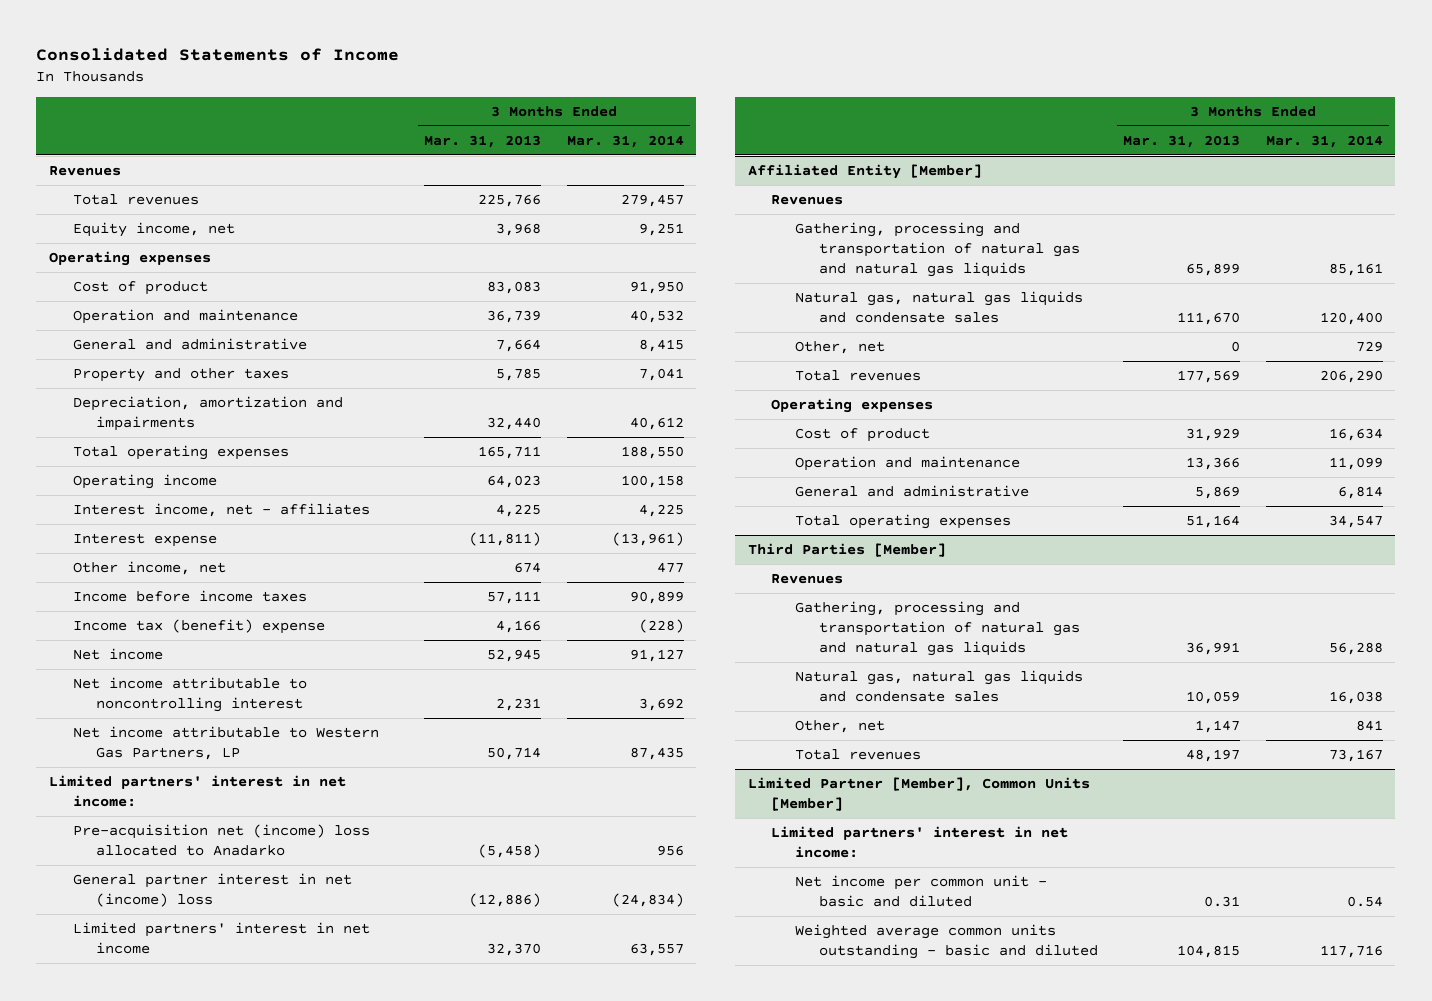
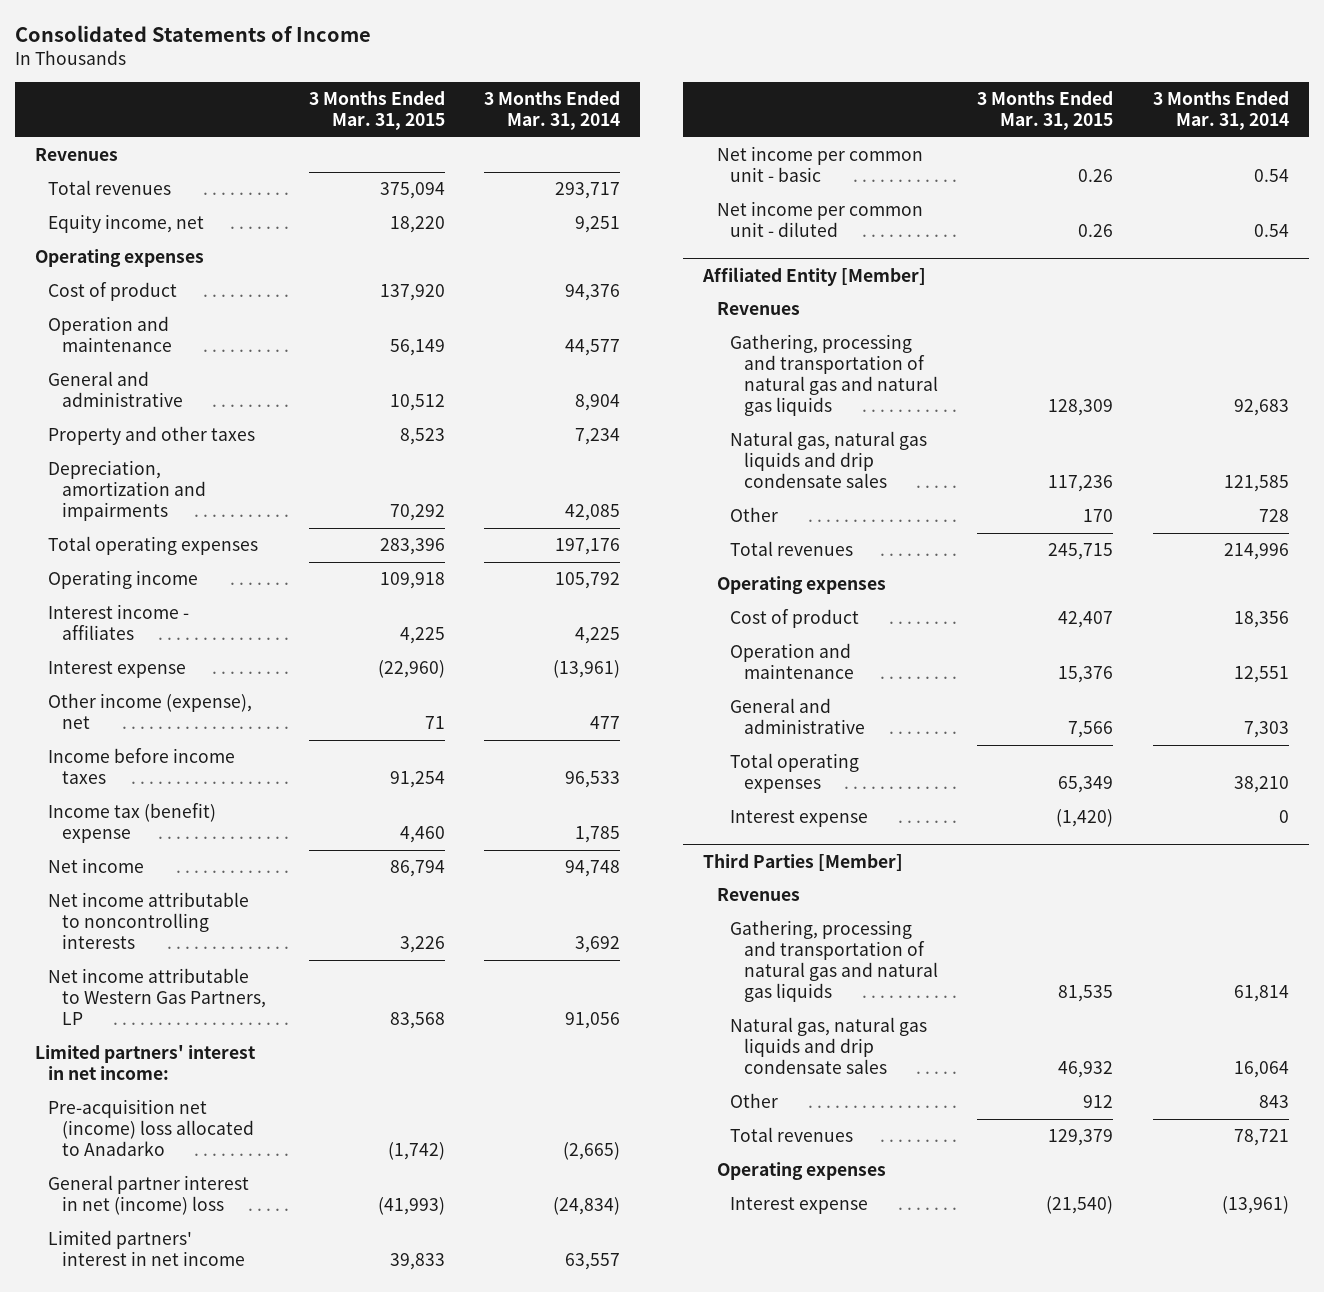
[424,134,542,148] Mar. 31, 2013 -> none
none -> [308,91,445,131] 3 Months Ended Mar. 31, 2015
[620,194,684,208] 279,457 -> [555,182,621,200] 293,717
[629,281,684,295] 91,950 -> [565,284,621,302] 94,376
[629,310,684,324] 40,532 -> [565,339,621,357] 44,577
[638,339,684,353] 8,415 -> [575,394,621,412] 8,904
[638,368,684,382] 7,041 -> [575,428,621,446] 7,234
[629,417,684,431] 40,612 -> [565,504,621,522] 42,085
[620,446,684,460] 188,550 -> [555,538,621,556] 197,176
[620,475,684,489] 100,158 -> [555,572,621,590] 105,792
[72,503,370,518] Interest income, net - affiliates -> [48,604,190,641] Interest income - affiliates
[72,561,226,576] Other income, net -> [48,693,253,730] Other income (expense), net
[629,591,684,605] 90,899 -> [565,771,621,789] 96,533
[638,619,684,634] (228) -> [575,826,621,844] 1,785
[629,649,684,663] 91,127 -> [565,860,621,878] 94,748
[72,677,307,713] Net income attributable to noncontrolling interest -> [48,892,250,950] Net income attributable to noncontrolling interests
[629,747,684,761] 87,435 -> [565,1012,621,1030] 91,056
[656,845,684,857] 956 -> [563,1142,621,1161] (2,665)
none -> [716,146,923,183] Net income per common unit - basic
none -> [716,201,923,238] Net income per common unit - diluted
[1328,263,1383,277] 85,161 -> [1233,399,1289,417] 92,683
[795,291,1084,324] Natural gas, natural gas liquids and condensate sales -> [730,431,928,489] Natural gas, natural gas liquids and drip condensate sales
[1319,312,1383,326] 120,400 -> [1223,475,1289,493] 121,585
[795,341,886,355] Other, net -> [730,507,779,523] Other
[1355,341,1383,353] 729 -> [1258,509,1289,523] 728
[1319,370,1383,384] 206,290 -> [1223,543,1289,561] 214,996
[1328,428,1383,442] 16,634 -> [1233,611,1289,629] 18,356
[1328,457,1383,471] 11,099 -> [1233,666,1289,684] 12,551
[1337,486,1383,500] 6,814 -> [1243,721,1289,739] 7,303
[1328,515,1383,529] 34,547 -> [1233,776,1289,794] 38,210
none -> [730,810,869,828] Interest expense
[747,777,1090,812] Limited Partner [Member], Common Units [Member] -> none
[771,826,1069,859] Limited partners' interest in net income: -> none
[795,875,1048,908] Net income per common unit - basic and diluted -> none
[795,924,1098,960] Weighted average common units outstanding - basic and diluted -> none
[1328,642,1383,656] 56,288 -> [1233,985,1289,1003] 61,814
[795,670,1084,703] Natural gas, natural gas liquids and condensate sales -> [730,1017,928,1075] Natural gas, natural gas liquids and drip condensate sales
[1328,691,1383,705] 16,038 -> [1233,1061,1289,1079] 16,064
[795,720,886,734] Other, net -> [730,1093,779,1109] Other
[1355,720,1383,732] 841 -> [1258,1095,1289,1109] 843
[1328,749,1383,763] 73,167 -> [1233,1129,1289,1147] 78,721
none -> [716,1162,886,1181] Operating expenses
none -> [730,1197,869,1215] Interest expense

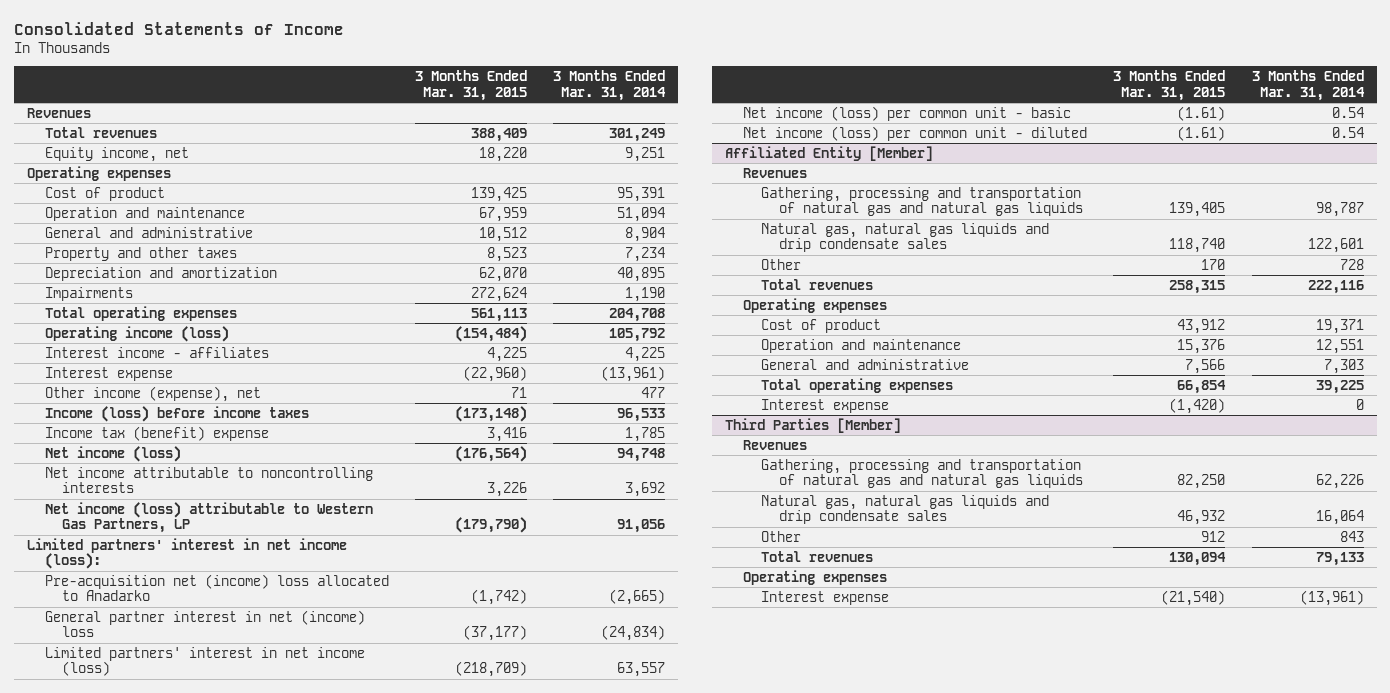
[379,182,445,200] 375,094 -> [470,127,527,142] 388,409
[555,182,621,200] 293,717 -> [609,127,666,142] 301,249
[379,284,445,302] 137,920 -> [470,186,527,202] 139,425
[565,284,621,302] 94,376 -> [617,186,666,202] 95,391
[389,339,445,357] 56,149 -> [478,206,527,222] 67,959
[565,339,621,357] 44,577 -> [617,206,666,222] 51,094
[48,460,206,522] Depreciation, amortization and impairments -> [44,266,277,281] Depreciation and amortization
[389,504,445,522] 70,292 -> [478,266,527,282] 62,070
[565,504,621,522] 42,085 -> [617,266,666,282] 40,895
none -> [44,286,133,301] Impairments
[379,538,445,556] 283,396 -> [470,307,527,322] 561,113
[555,538,621,556] 197,176 -> [609,307,666,322] 204,708
[48,570,199,590] Operating income -> [44,325,229,342] Operating income (loss)
[379,572,445,590] 109,918 -> [454,325,527,342] (154,484)
[48,748,236,785] Income before income taxes -> [44,405,309,422] Income (loss) before income taxes
[389,771,445,789] 91,254 -> [454,405,527,422] (173,148)
[399,826,445,844] 4,460 -> [486,426,527,442] 3,416
[48,858,145,874] Net income -> [44,445,181,462] Net income (loss)
[389,860,445,878] 86,794 -> [454,445,527,462] (176,564)
[48,968,266,1026] Net income attributable to Western Gas Partners, LP -> [44,501,373,534] Net income (loss) attributable to Western Gas Partners, LP
[389,1012,445,1030] 83,568 -> [454,517,527,534] (179,790)
[34,1045,256,1081] Limited partners' interest in net income: -> [26,537,347,570] Limited partners' interest in net income (loss):
[377,1197,445,1216] (41,993) -> [462,625,527,642] (37,177)
[48,1230,245,1267] Limited partners' interest in net income -> [44,646,365,677] Limited partners' interest in net income (loss)
[389,1253,445,1271] 39,833 -> [454,661,527,678] (218,709)
[716,146,923,183] Net income per common unit - basic -> [743,105,1072,121] Net income (loss) per common unit - basic
[1078,169,1114,183] 0.26 -> [1177,105,1226,121] (1.61)
[716,201,923,238] Net income per common unit - diluted -> [743,125,1088,141] Net income (loss) per common unit - diluted
[1078,224,1114,238] 0.26 -> [1177,125,1226,141] (1.61)
[1048,399,1114,417] 128,309 -> [1169,202,1226,218] 139,405
[1233,399,1289,417] 92,683 -> [1315,202,1364,218] 98,787
[1048,475,1114,493] 117,236 -> [1169,238,1226,254] 118,740
[1223,475,1289,493] 121,585 -> [1307,238,1364,254] 122,601
[1048,543,1114,561] 245,715 -> [1169,279,1226,294] 258,315
[1223,543,1289,561] 214,996 -> [1307,279,1364,294] 222,116
[1058,611,1114,629] 42,407 -> [1177,318,1226,334] 43,912
[1233,611,1289,629] 18,356 -> [1315,318,1364,334] 19,371
[1058,776,1114,794] 65,349 -> [1177,379,1227,394] 66,854
[1233,776,1289,794] 38,210 -> [1315,379,1364,394] 39,225
[1058,985,1114,1003] 81,535 -> [1177,474,1226,490] 82,250
[1233,985,1289,1003] 61,814 -> [1315,474,1364,490] 62,226
[1048,1129,1114,1147] 129,379 -> [1169,551,1227,566] 130,094
[1233,1129,1289,1147] 78,721 -> [1315,551,1364,566] 79,133

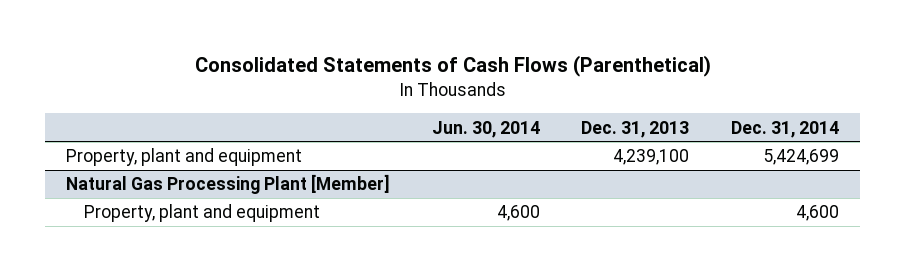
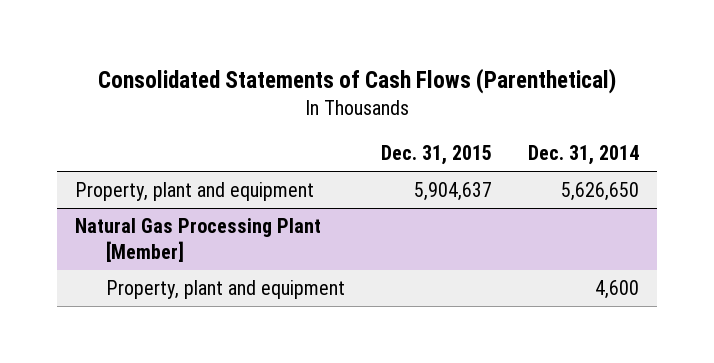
[431,120,540,138] Jun. 30, 2014 -> none
[581,120,690,138] Dec. 31, 2013 -> none
none -> [380,145,492,166] Dec. 31, 2015
[763,149,840,166] 5,424,699 -> [560,182,639,202] 5,626,650

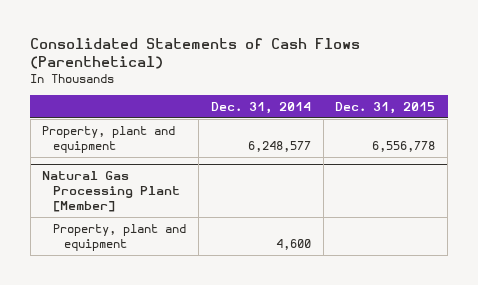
[413,182,492,202] 5,904,637 -> [372,140,436,152] 6,556,778
[560,182,639,202] 5,626,650 -> [247,140,311,152] 6,248,577

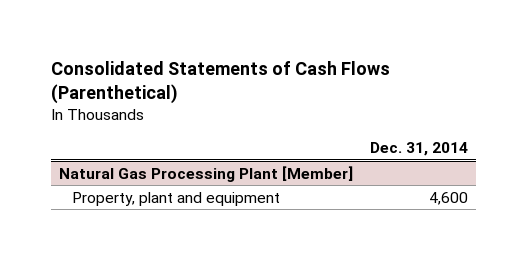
[335,101,436,114] Dec. 31, 2015 -> none
[42,125,176,153] Property, plant and equipment -> none

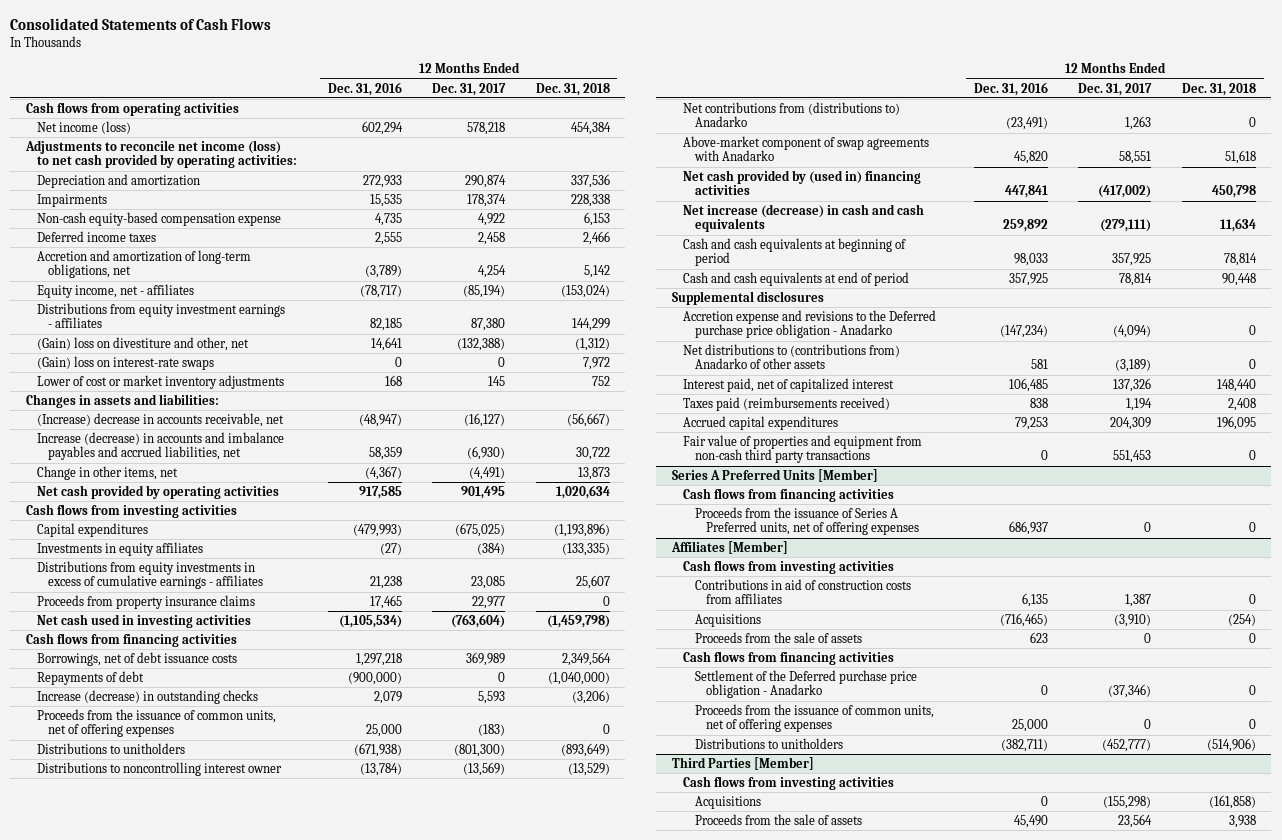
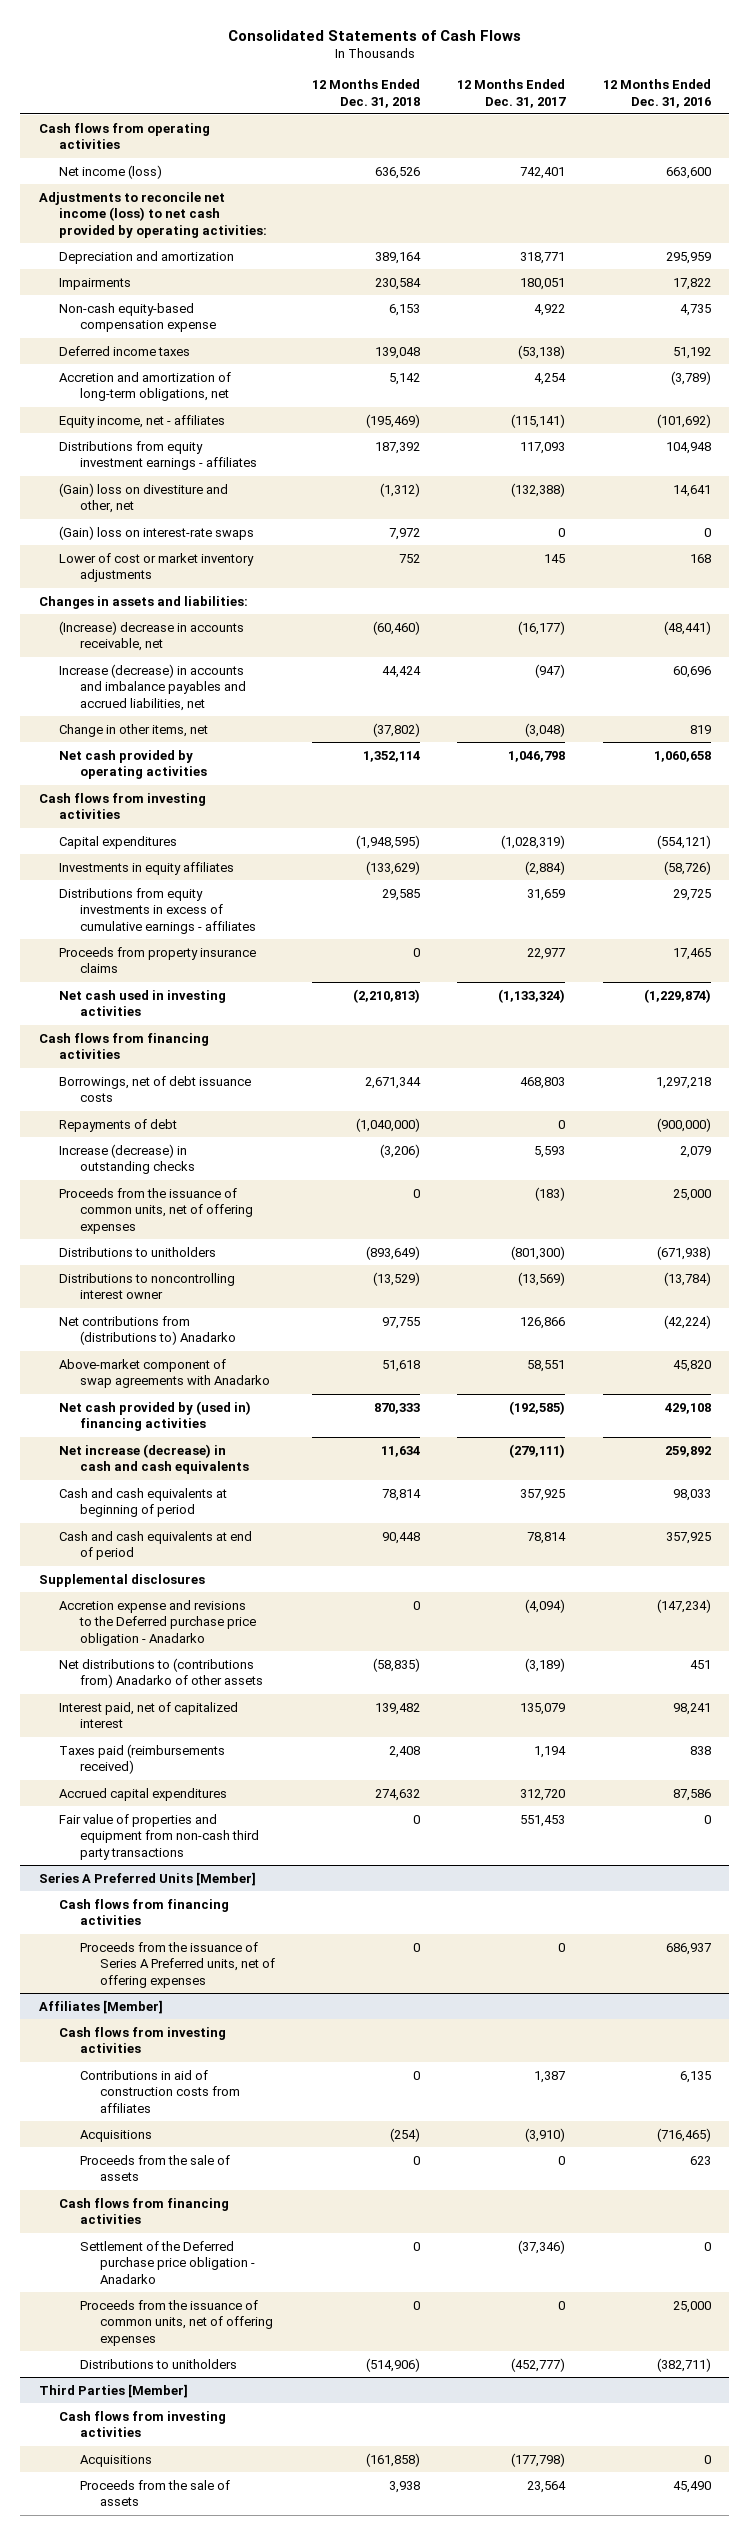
[361,120,403,135] 602,294 -> [665,166,711,179] 663,600
[467,121,506,135] 578,218 -> [520,166,566,179] 742,401
[570,121,611,135] 454,384 -> [375,166,421,179] 636,526
[362,174,402,188] 272,933 -> [665,251,711,264] 295,959
[465,174,507,188] 290,874 -> [520,251,566,264] 318,771
[570,173,610,188] 337,536 -> [375,251,422,264] 389,164
[369,193,402,207] 15,535 -> [672,277,711,290] 17,822
[467,193,507,207] 178,374 -> [520,277,566,290] 180,051
[570,193,610,207] 228,338 -> [375,277,422,290] 230,584
[374,231,402,245] 2,555 -> [672,346,711,359] 51,192
[478,231,506,245] 2,458 -> [518,344,566,359] (53,138)
[582,230,610,245] 2,466 -> [375,346,421,359] 139,048
[359,284,402,298] (78,717) -> [656,413,711,428] (101,692)
[463,284,506,298] (85,194) -> [511,413,566,428] (115,141)
[560,284,610,298] (153,024) -> [366,413,421,428] (195,469)
[369,318,402,332] 82,185 -> [665,441,711,454] 104,948
[471,318,506,332] 87,380 -> [520,441,566,454] 117,093
[571,318,610,332] 144,299 -> [375,441,421,454] 187,392
[358,413,402,427] (48,947) -> [663,620,711,635] (48,441)
[464,412,506,427] (16,127) -> [518,620,566,635] (16,177)
[566,412,610,427] (56,667) -> [373,620,421,635] (60,460)
[368,447,402,461] 58,359 -> [672,665,711,678] 60,696
[467,446,506,461] (6,930) -> [535,663,566,678] (947)
[575,447,610,461] 30,722 -> [382,665,422,678] 44,424
[364,465,402,480] (4,367) -> [689,724,711,734] 819
[469,466,506,480] (4,491) -> [525,722,566,737] (3,048)
[577,466,610,480] 13,873 -> [373,722,421,737] (37,802)
[358,485,402,499] 917,585 -> [653,750,711,762] 1,060,658
[461,485,506,499] 901,495 -> [508,750,566,762] 1,046,798
[555,484,610,499] 1,020,634 -> [363,750,421,762] 1,352,114
[352,523,402,537] (479,993) -> [656,834,711,849] (554,121)
[455,522,506,537] (675,025) -> [501,834,566,849] (1,028,319)
[553,522,610,537] (1,193,896) -> [356,834,421,849] (1,948,595)
[379,542,402,555] (27) -> [663,860,711,875] (58,726)
[477,542,506,555] (384) -> [525,860,566,875] (2,884)
[561,542,610,556] (133,335) -> [366,860,421,875] (133,629)
[369,576,402,590] 21,238 -> [672,888,711,901] 29,725
[471,576,506,590] 23,085 -> [527,888,566,901] 31,659
[575,575,610,590] 25,607 -> [382,888,421,901] 29,585
[338,614,402,628] (1,105,534) -> [643,988,711,1003] (1,229,874)
[451,613,506,628] (763,604) -> [498,988,566,1003] (1,133,324)
[546,614,610,628] (1,459,798) -> [353,988,421,1003] (2,210,813)
[466,651,506,666] 369,989 -> [520,1076,566,1089] 468,803
[561,651,611,666] 2,349,564 -> [365,1076,422,1089] 2,671,344
[1005,117,1048,131] (23,491) -> [663,1314,711,1329] (42,224)
[1125,116,1152,131] 1,263 -> [520,1316,566,1329] 126,866
[1248,117,1256,128] 0 -> [382,1316,421,1329] 97,755
[1004,185,1048,199] 447,841 -> [664,1402,711,1414] 429,108
[1098,185,1152,199] (417,002) -> [509,1400,566,1415] (192,585)
[1211,185,1256,199] 450,798 -> [374,1402,421,1414] 870,333
[1030,359,1048,370] 581 -> [689,1659,711,1669] 451
[1248,359,1256,370] 0 -> [373,1657,421,1672] (58,835)
[1008,377,1048,392] 106,485 -> [672,1702,711,1715] 98,241
[1113,377,1152,392] 137,326 -> [520,1702,566,1715] 135,079
[1216,378,1256,392] 148,440 -> [375,1702,421,1715] 139,482
[1014,416,1048,430] 79,253 -> [672,1788,711,1801] 87,586
[1110,416,1152,430] 204,309 -> [520,1788,566,1801] 312,720
[1216,415,1256,430] 196,095 -> [375,1788,421,1801] 274,632
[1103,795,1152,809] (155,298) -> [511,2452,566,2467] (177,798)

